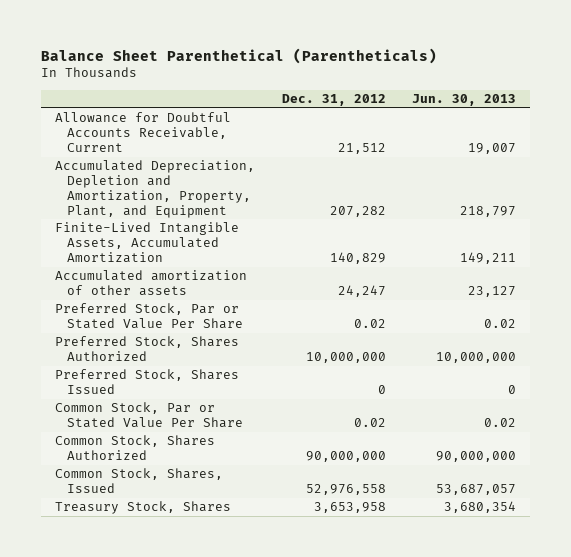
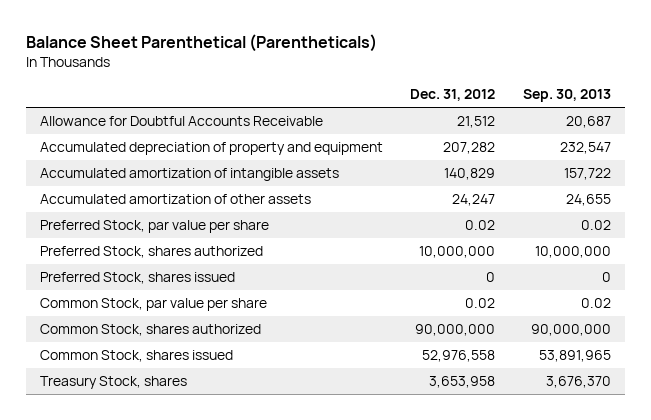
[412,94,517,107] Jun. 30, 2013 -> none
none -> [523,89,612,103] Sep. 30, 2013
[54,112,231,152] Allowance for Doubtful Accounts Receivable, Current -> [39,116,323,127] Allowance for Doubtful Accounts Receivable
[54,160,255,218] Accumulated Depreciation, Depletion and Amortization, Property, Plant, and Equipment -> [39,142,383,156] Accumulated depreciation of property and equipment
[54,222,239,263] Finite-Lived Intangible Assets, Accumulated Amortization -> [39,168,339,182] Accumulated amortization of intangible assets
[54,303,243,330] Preferred Stock, Par or Stated Value Per Share -> [39,220,269,234] Preferred Stock, par value per share
[54,336,239,362] Preferred Stock, Shares Authorized -> [39,246,263,259] Preferred Stock, shares authorized
[54,369,239,395] Preferred Stock, Shares Issued -> [39,272,235,285] Preferred Stock, shares issued
[54,402,243,429] Common Stock, Par or Stated Value Per Share -> [39,298,267,312] Common Stock, par value per share
[54,435,215,461] Common Stock, Shares Authorized -> [39,324,261,337] Common Stock, shares authorized
[54,468,223,494] Common Stock, Shares, Issued -> [39,350,233,363] Common Stock, shares issued
[54,501,231,515] Treasury Stock, Shares -> [39,376,187,390] Treasury Stock, shares

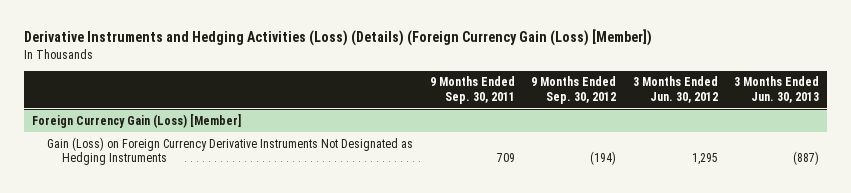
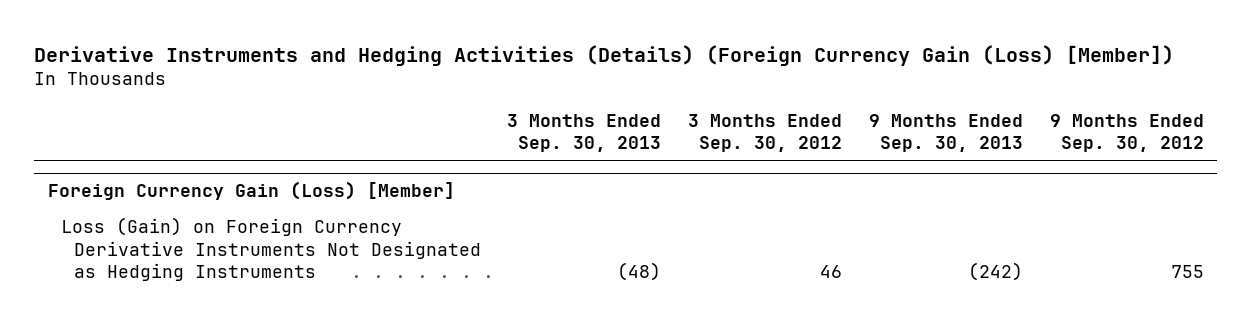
[23,29,652,47] Derivative Instruments and Hedging Activities (Loss) (Details) (Foreign Currency Gain (Loss) [Member]) -> [34,44,1175,66] Derivative Instruments and Hedging Activities (Details) (Foreign Currency Gain (Loss) [Member])
[429,76,515,104] 9 Months Ended Sep. 30, 2011 -> none
[632,76,718,103] 3 Months Ended Jun. 30, 2012 -> none
[734,76,820,103] 3 Months Ended Jun. 30, 2013 -> none
none -> [507,113,662,153] 3 Months Ended Sep. 30, 2013
none -> [688,113,843,153] 3 Months Ended Sep. 30, 2012
none -> [868,113,1023,153] 9 Months Ended Sep. 30, 2013
[47,136,414,166] Gain (Loss) on Foreign Currency Derivative Instruments Not Designated as Hedging Instruments -> [60,217,481,281] Loss (Gain) on Foreign Currency Derivative Instruments Not Designated as Hedging Instruments
[590,151,617,166] (194) -> [1170,264,1204,278] 755

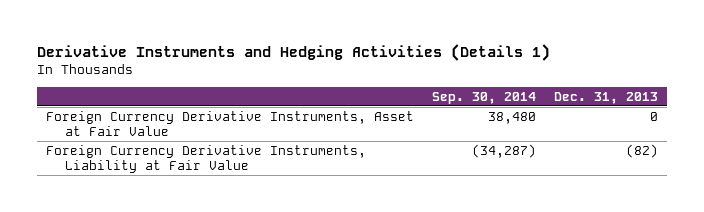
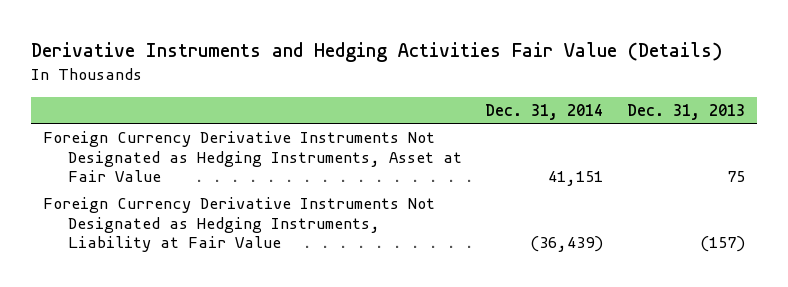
[37,43,551,61] Derivative Instruments and Hedging Activities (Details 1) -> [31,42,723,63] Derivative Instruments and Hedging Activities Fair Value (Details)
[431,91,536,104] Sep. 30, 2014 -> none
none -> [485,103,604,120] Dec. 31, 2014
[46,110,415,137] Foreign Currency Derivative Instruments, Asset at Fair Value -> [43,131,462,183] Foreign Currency Derivative Instruments Not Designated as Hedging Instruments, Asset at Fair Value
[649,111,658,121] 0 -> [726,171,745,183] 75
[46,144,367,174] Foreign Currency Derivative Instruments, Liability at Fair Value -> [43,197,436,253] Foreign Currency Derivative Instruments Not Designated as Hedging Instruments, Liability at Fair Value
[625,143,658,158] (82) -> [699,236,745,253] (157)

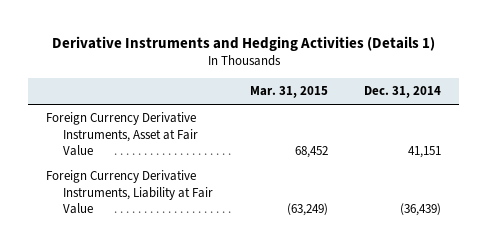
[31,42,723,63] Derivative Instruments and Hedging Activities Fair Value (Details) -> [51,35,435,51] Derivative Instruments and Hedging Activities (Details 1)
[626,103,745,120] Dec. 31, 2013 -> none
none -> [249,86,328,99] Mar. 31, 2015
[43,131,462,183] Foreign Currency Derivative Instruments Not Designated as Hedging Instruments, Asset at Fair Value -> [46,112,199,156] Foreign Currency Derivative Instruments, Asset at Fair Value
[43,197,436,253] Foreign Currency Derivative Instruments Not Designated as Hedging Instruments, Liability at Fair Value -> [46,170,214,214] Foreign Currency Derivative Instruments, Liability at Fair Value

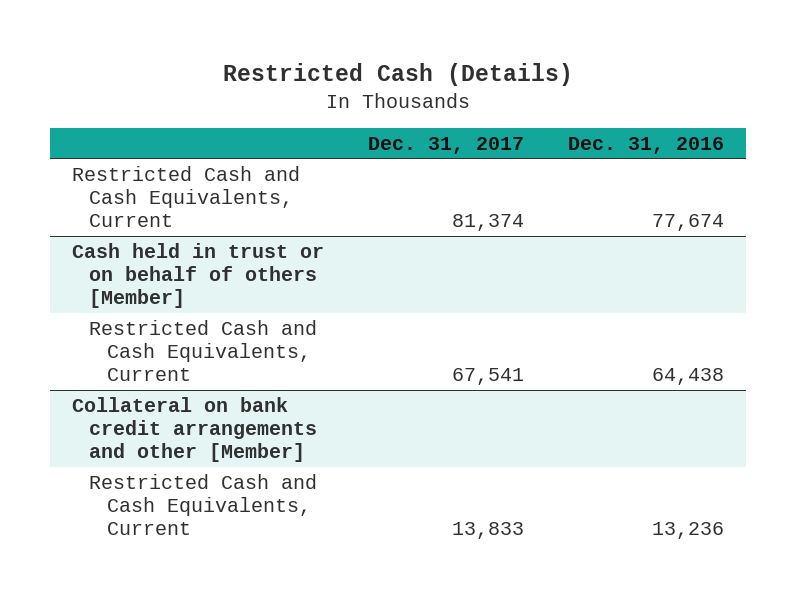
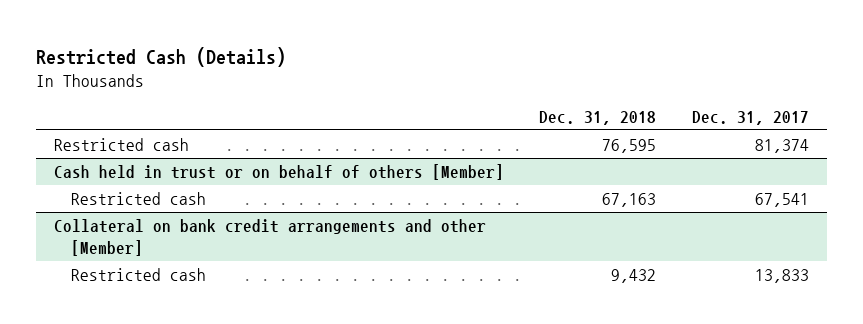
[568,137,725,155] Dec. 31, 2016 -> none
none -> [539,110,657,125] Dec. 31, 2018
[71,165,300,228] Restricted Cash and Cash Equivalents, Current -> [53,137,189,151] Restricted cash
[89,319,318,382] Restricted Cash and Cash Equivalents, Current -> [70,191,206,205] Restricted cash
[89,473,318,536] Restricted Cash and Cash Equivalents, Current -> [70,267,206,281] Restricted cash

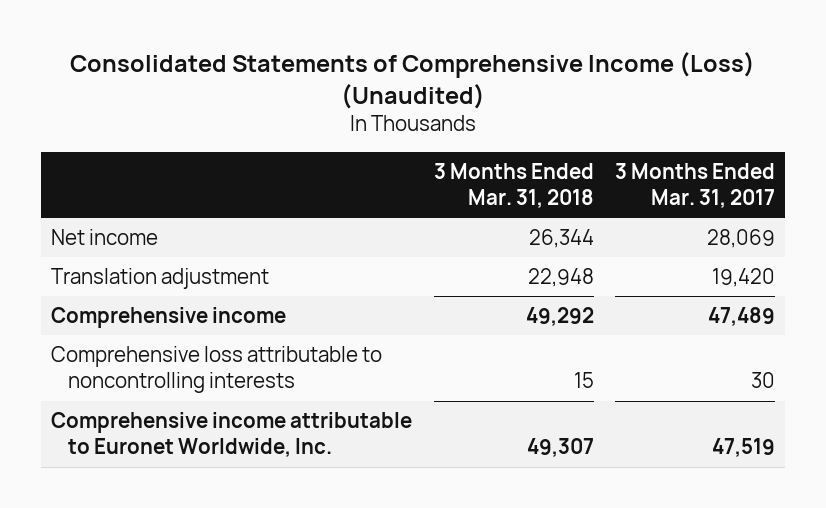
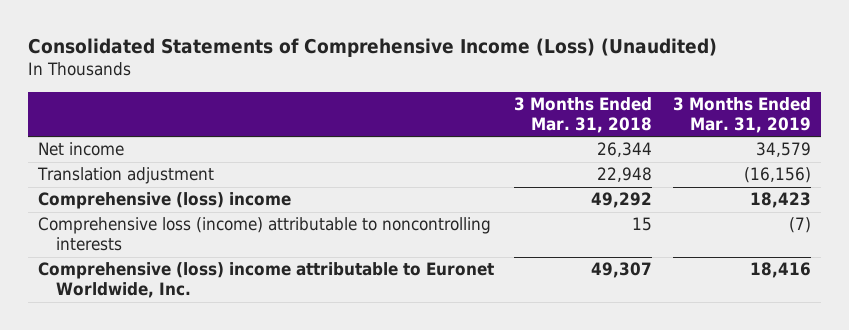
[614,162,775,208] 3 Months Ended Mar. 31, 2017 -> none
none -> [672,97,811,133] 3 Months Ended Mar. 31, 2019
[51,307,287,329] Comprehensive income -> [38,192,292,210] Comprehensive (loss) income
[51,346,383,394] Comprehensive loss attributable to noncontrolling interests -> [38,217,492,252] Comprehensive loss (income) attributable to noncontrolling interests
[51,412,413,458] Comprehensive income attributable to Euronet Worldwide, Inc. -> [38,262,495,299] Comprehensive (loss) income attributable to Euronet Worldwide, Inc.

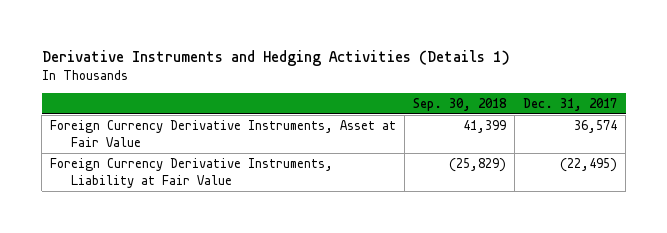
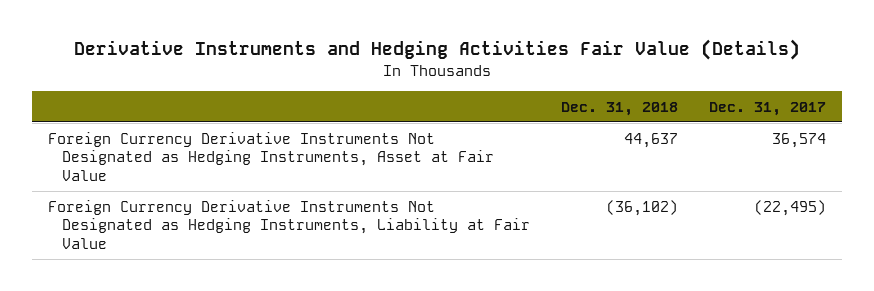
[41,49,510,66] Derivative Instruments and Hedging Activities (Details 1) -> [73,39,800,61] Derivative Instruments and Hedging Activities Fair Value (Details)
[413,97,508,111] Sep. 30, 2018 -> none
none -> [561,101,679,116] Dec. 31, 2018
[50,119,397,147] Foreign Currency Derivative Instruments, Asset at Fair Value -> [47,131,495,182] Foreign Currency Derivative Instruments Not Designated as Hedging Instruments, Asset at Fair Value
[50,157,334,188] Foreign Currency Derivative Instruments, Liability at Fair Value -> [47,199,531,250] Foreign Currency Derivative Instruments Not Designated as Hedging Instruments, Liability at Fair Value

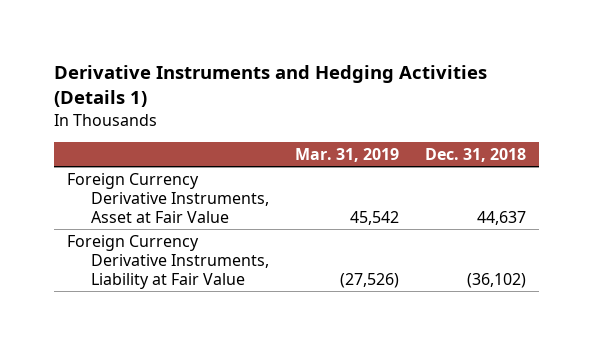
[73,39,800,61] Derivative Instruments and Hedging Activities Fair Value (Details) -> [54,65,488,108] Derivative Instruments and Hedging Activities (Details 1)
[709,101,827,116] Dec. 31, 2017 -> none
none -> [295,147,400,162] Mar. 31, 2019
[47,131,495,182] Foreign Currency Derivative Instruments Not Designated as Hedging Instruments, Asset at Fair Value -> [67,172,270,224] Foreign Currency Derivative Instruments, Asset at Fair Value
[47,199,531,250] Foreign Currency Derivative Instruments Not Designated as Hedging Instruments, Liability at Fair Value -> [67,234,270,290] Foreign Currency Derivative Instruments, Liability at Fair Value

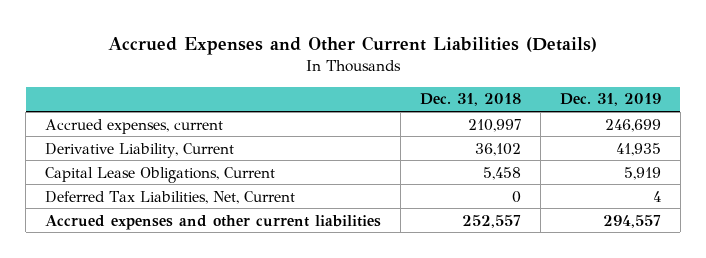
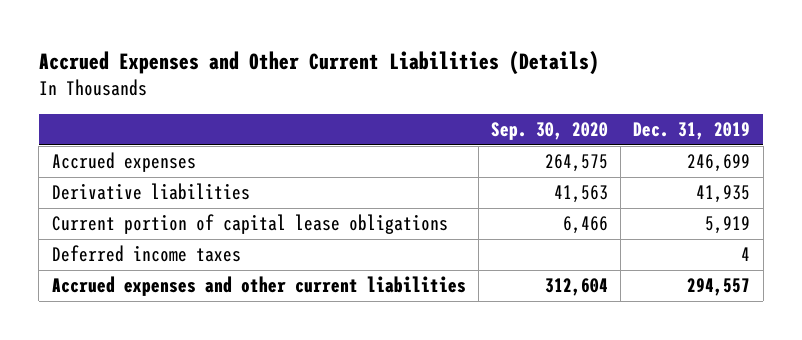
[420,93,522,107] Dec. 31, 2018 -> none
none -> [491,122,609,141] Sep. 30, 2020
[45,190,296,204] Deferred Tax Liabilities, Net, Current -> none
[45,118,224,134] Accrued expenses, current -> [51,152,196,173] Accrued expenses
[45,142,235,158] Derivative Liability, Current -> [51,183,250,201] Derivative liabilities
[45,166,276,183] Capital Lease Obligations, Current -> [51,214,448,235] Current portion of capital lease obligations
none -> [51,245,241,263] Deferred income taxes

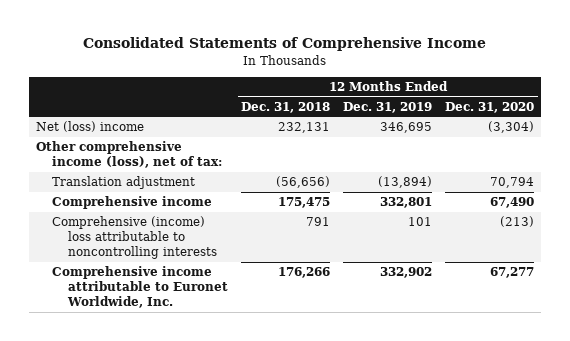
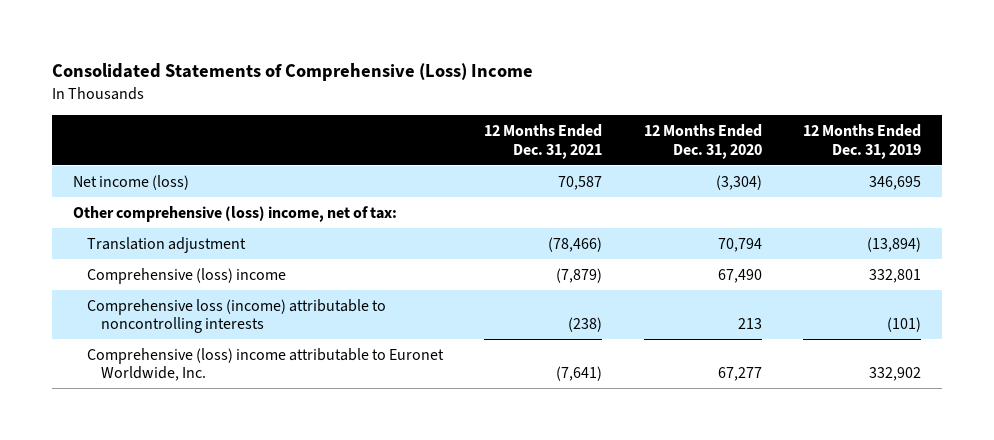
[83,37,487,52] Consolidated Statements of Comprehensive Income -> [52,63,534,82] Consolidated Statements of Comprehensive (Loss) Income
[240,101,330,113] Dec. 31, 2018 -> none
none -> [484,124,603,159] 12 Months Ended Dec. 31, 2021
[36,121,145,133] Net (loss) income -> [72,174,189,190] Net income (loss)
[36,141,222,169] Other comprehensive income (loss), net of tax: -> [72,205,397,222] Other comprehensive (loss) income, net of tax:
[51,196,212,210] Comprehensive income -> [87,267,287,284] Comprehensive (loss) income
[51,216,217,260] Comprehensive (income) loss attributable to noncontrolling interests -> [87,298,387,334] Comprehensive loss (income) attributable to noncontrolling interests
[408,217,433,227] 101 -> [887,317,922,333] (101)
[500,216,535,228] (213) -> [737,318,762,330] 213
[51,266,228,309] Comprehensive income attributable to Euronet Worldwide, Inc. -> [87,347,445,382] Comprehensive (loss) income attributable to Euronet Worldwide, Inc.

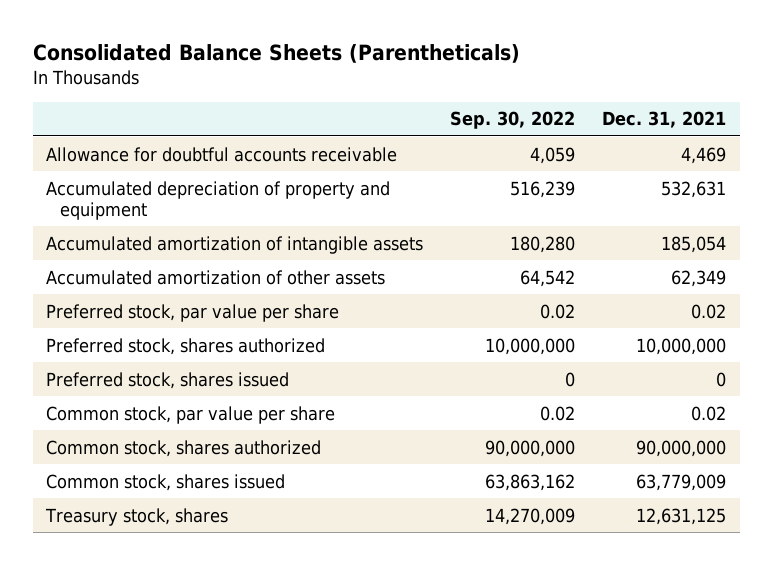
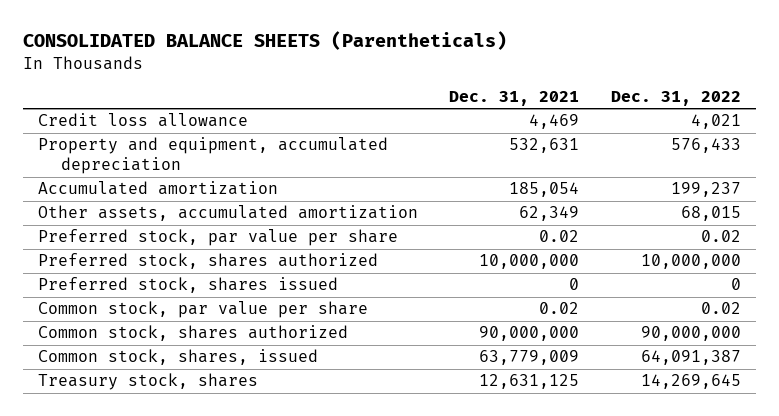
[32,44,520,64] Consolidated Balance Sheets (Parentheticals) -> [22,31,507,51] CONSOLIDATED BALANCE SHEETS (Parentheticals)
[450,111,576,130] Sep. 30, 2022 -> none
none -> [610,90,741,106] Dec. 31, 2022
[46,146,398,162] Allowance for doubtful accounts receivable -> [38,113,249,128] Credit loss allowance
[46,180,391,220] Accumulated depreciation of property and equipment -> [38,137,389,175] Property and equipment, accumulated depreciation
[46,235,424,254] Accumulated amortization of intangible assets -> [38,181,279,196] Accumulated amortization
[46,269,386,285] Accumulated amortization of other assets -> [38,205,419,222] Other assets, accumulated amortization
[46,473,286,491] Common stock, shares issued -> [38,349,319,366] Common stock, shares, issued

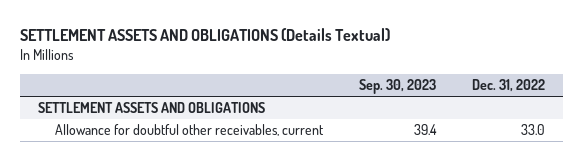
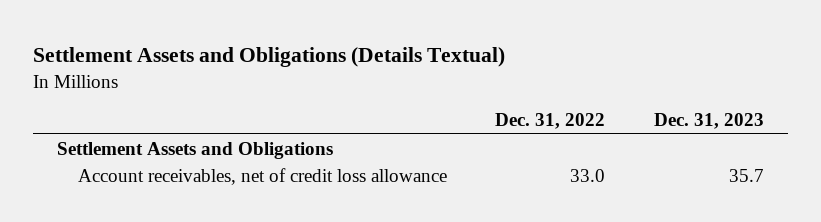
[20,28,391,42] SETTLEMENT ASSETS AND OBLIGATIONS (Details Textual) -> [33,47,506,68] Settlement Assets and Obligations (Details Textual)
[358,79,436,95] Sep. 30, 2023 -> none
none -> [654,113,765,130] Dec. 31, 2023
[38,102,266,114] SETTLEMENT ASSETS AND OBLIGATIONS -> [57,141,334,159] Settlement Assets and Obligations
[54,124,324,137] Allowance for doubtful other receivables, current -> [77,167,447,185] Account receivables, net of credit loss allowance

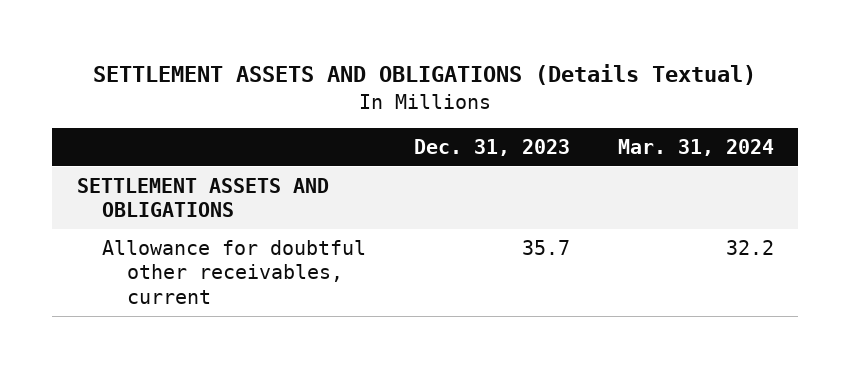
[33,47,506,68] Settlement Assets and Obligations (Details Textual) -> [93,64,757,86] SETTLEMENT ASSETS AND OBLIGATIONS (Details Textual)
[495,113,606,130] Dec. 31, 2022 -> none
none -> [618,138,775,156] Mar. 31, 2024
[57,141,334,159] Settlement Assets and Obligations -> [76,177,329,218] SETTLEMENT ASSETS AND OBLIGATIONS
[77,167,447,185] Account receivables, net of credit loss allowance -> [101,239,366,304] Allowance for doubtful other receivables, current

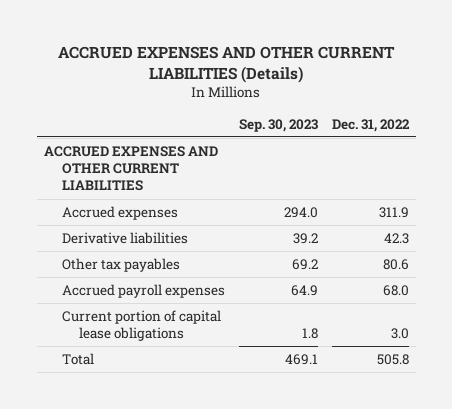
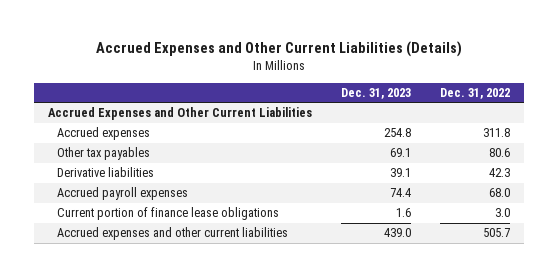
[58,45,396,83] ACCRUED EXPENSES AND OTHER CURRENT LIABILITIES (Details) -> [95,41,462,58] Accrued Expenses and Other Current Liabilities (Details)
[238,118,318,132] Sep. 30, 2023 -> none
none -> [340,87,411,99] Dec. 31, 2023
[43,146,218,192] ACCRUED EXPENSES AND OTHER CURRENT LIABILITIES -> [48,107,313,121] Accrued Expenses and Other Current Liabilities
[378,207,409,219] 311.9 -> [482,128,510,138] 311.8
[61,232,188,245] Derivative liabilities -> [57,167,155,178] Derivative liabilities
[61,353,94,366] Total -> none
[61,310,221,342] Current portion of capital lease obligations -> [57,207,280,221] Current portion of finance lease obligations
none -> [57,227,289,241] Accrued expenses and other current liabilities

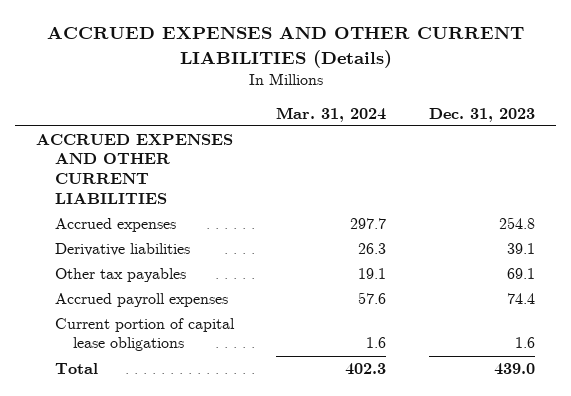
[95,41,462,58] Accrued Expenses and Other Current Liabilities (Details) -> [46,26,524,68] ACCRUED EXPENSES AND OTHER CURRENT LIABILITIES (Details)
[439,87,510,99] Dec. 31, 2022 -> none
none -> [276,106,387,122] Mar. 31, 2024
[48,107,313,121] Accrued Expenses and Other Current Liabilities -> [36,133,234,204] ACCRUED EXPENSES AND OTHER CURRENT LIABILITIES
[57,147,151,161] Other tax payables -> [54,267,186,282] Other tax payables
[57,207,280,221] Current portion of finance lease obligations -> [54,317,235,352] Current portion of capital lease obligations
[57,227,289,241] Accrued expenses and other current liabilities -> [54,362,98,374] Total

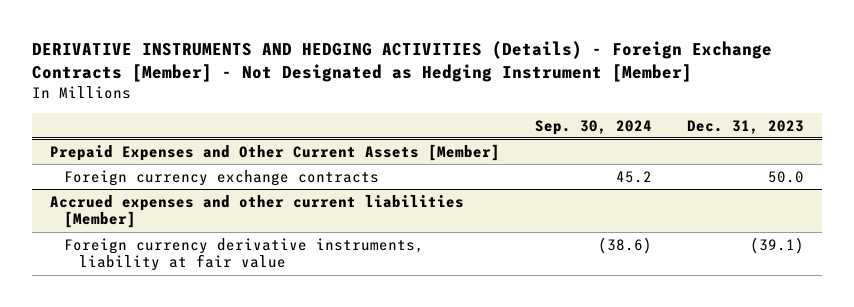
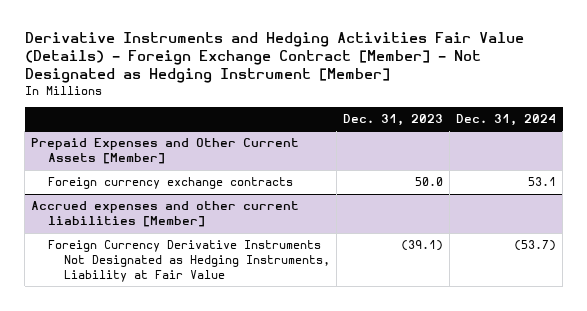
[32,41,773,82] DERIVATIVE INSTRUMENTS AND HEDGING ACTIVITIES (Details) - Foreign Exchange Contracts [Member] - Not Designated as Hedging Instrument [Member] -> [24,31,524,84] Derivative Instruments and Hedging Activities Fair Value (Details) - Foreign Exchange Contract [Member] - Not Designated as Hedging Instrument [Member]
[535,119,653,135] Sep. 30, 2024 -> none
none -> [456,113,557,126] Dec. 31, 2024
[64,237,425,272] Foreign currency derivative instruments, liability at fair value -> [47,240,331,283] Foreign Currency Derivative Instruments Not Designated as Hedging Instruments, Liability at Fair Value

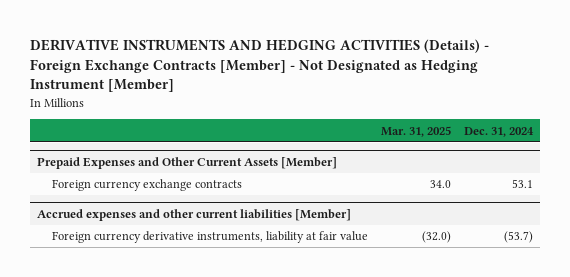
[24,31,524,84] Derivative Instruments and Hedging Activities Fair Value (Details) - Foreign Exchange Contract [Member] - Not Designated as Hedging Instrument [Member] -> [30,38,490,93] DERIVATIVE INSTRUMENTS AND HEDGING ACTIVITIES (Details) - Foreign Exchange Contracts [Member] - Not Designated as Hedging Instrument [Member]
[343,113,444,126] Dec. 31, 2023 -> none
none -> [380,125,451,137] Mar. 31, 2025
[47,240,331,283] Foreign Currency Derivative Instruments Not Designated as Hedging Instruments, Liability at Fair Value -> [51,231,368,244] Foreign currency derivative instruments, liability at fair value

